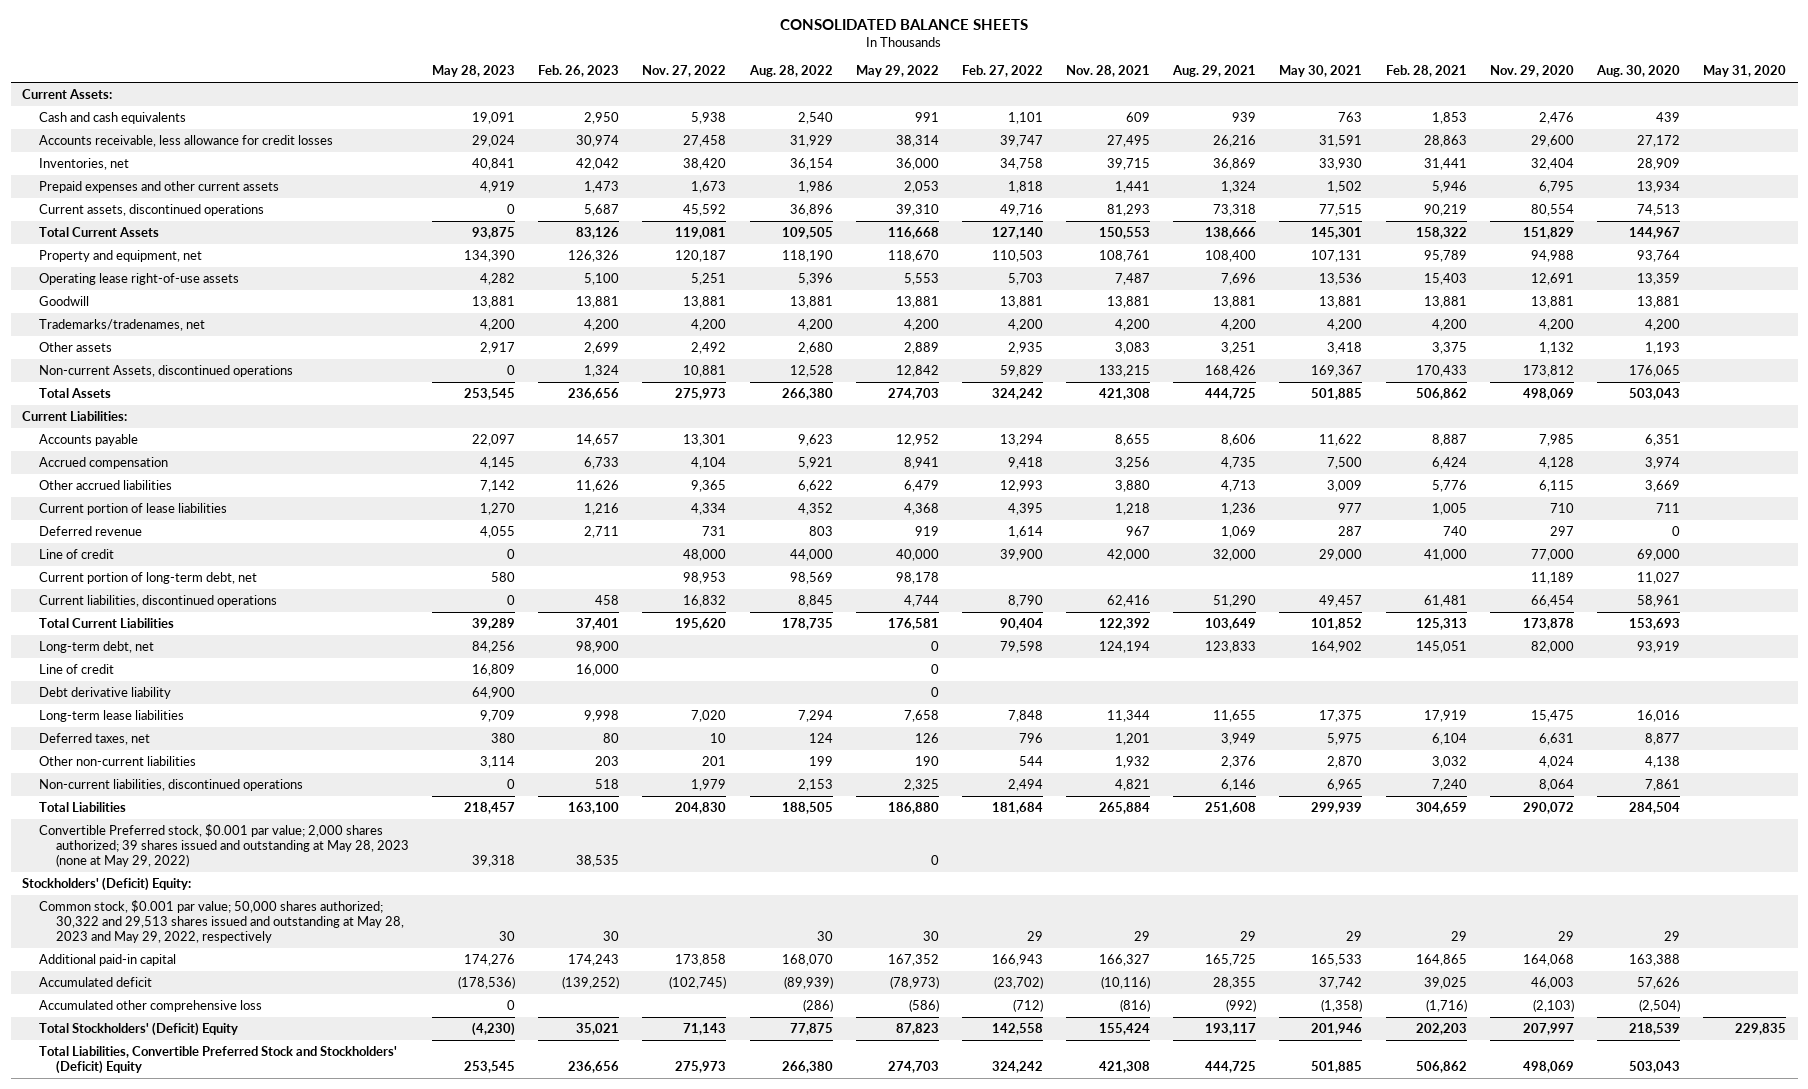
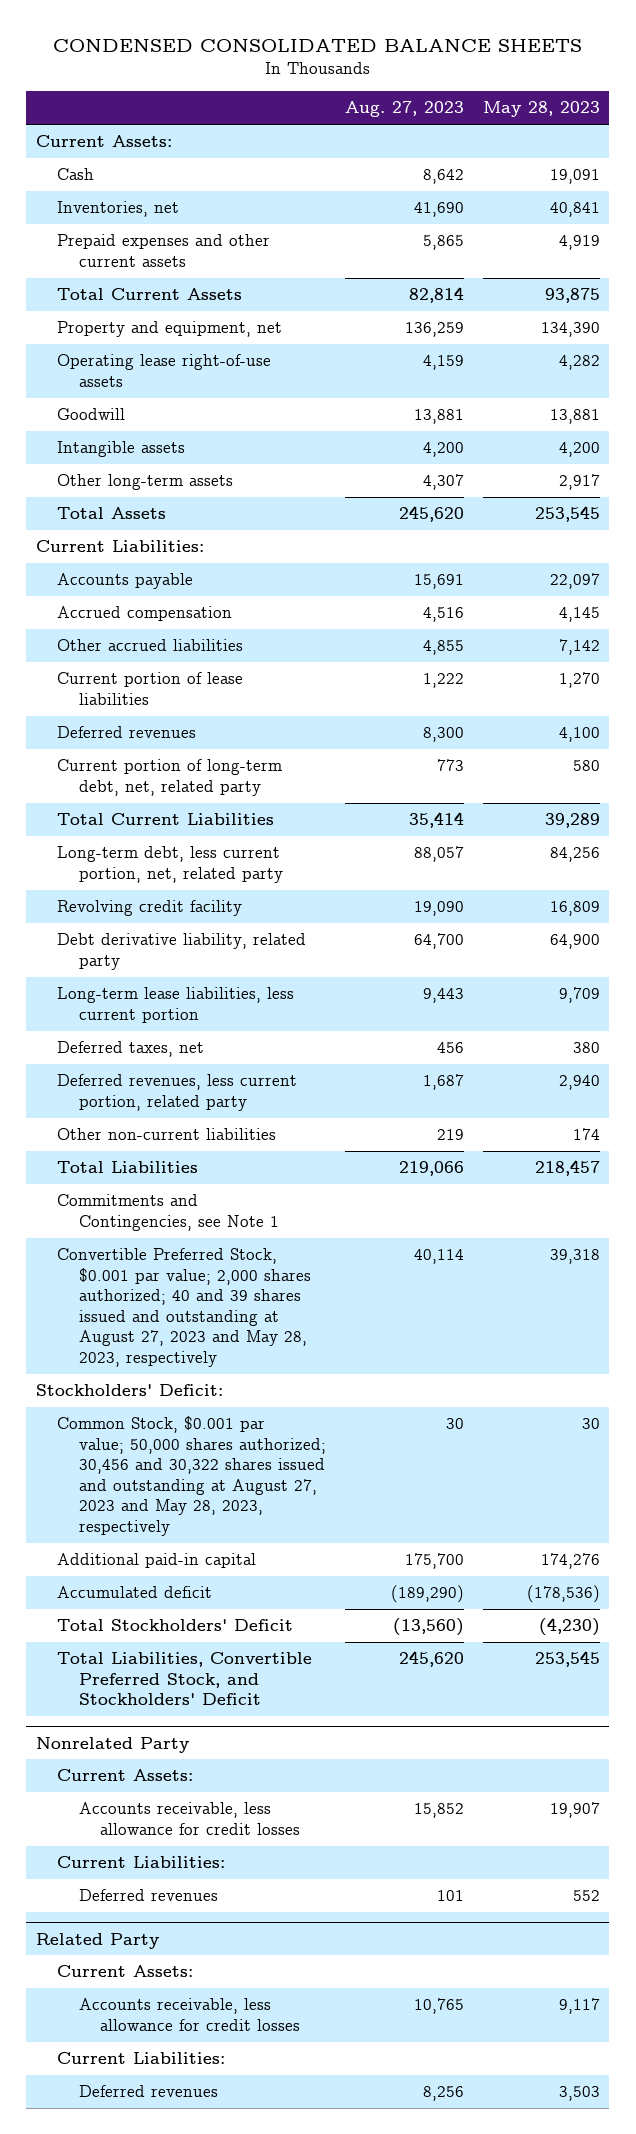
[780,18,1029,30] CONSOLIDATED BALANCE SHEETS -> [52,38,582,52] CONDENSED CONSOLIDATED BALANCE SHEETS
[538,65,620,78] Feb. 26, 2023 -> none
[642,65,727,78] Nov. 27, 2022 -> none
[748,65,833,78] Aug. 28, 2022 -> none
[855,65,939,78] May 29, 2022 -> none
[961,65,1043,78] Feb. 27, 2022 -> none
[1066,65,1151,78] Nov. 28, 2021 -> none
[1172,65,1257,78] Aug. 29, 2021 -> none
[1279,65,1363,78] May 30, 2021 -> none
[1385,65,1467,78] Feb. 28, 2021 -> none
[1489,65,1574,78] Nov. 29, 2020 -> none
[1595,65,1680,78] Aug. 30, 2020 -> none
[1702,65,1786,78] May 31, 2020 -> none
none -> [344,101,464,118] Aug. 27, 2023
[39,134,334,147] Accounts receivable, less allowance for credit losses -> none
[39,111,187,124] Cash and cash equivalents -> [57,168,95,181] Cash
[39,203,265,216] Current assets, discontinued operations -> none
[39,318,206,331] Trademarks/tradenames, net -> none
[39,364,294,377] Non-current Assets, discontinued operations -> none
none -> [57,441,186,458] Intangible assets
[39,341,113,352] Other assets -> [57,474,234,491] Other long-term assets
[39,548,115,559] Line of credit -> none
[39,594,278,607] Current liabilities, discontinued operations -> none
[39,525,143,536] Deferred revenue -> [57,726,197,739] Deferred revenues
[480,525,516,538] 4,055 -> [558,727,600,743] 4,100
[39,571,258,584] Current portion of long-term debt, net -> [57,759,283,796] Current portion of long-term debt, net, related party
[39,640,155,653] Long-term debt, net -> [57,846,283,883] Long-term debt, less current portion, net, related party
[39,663,115,674] Line of credit -> [57,900,243,917] Revolving credit facility
[39,686,172,699] Debt derivative liability -> [57,933,307,970] Debt derivative liability, related party
[39,709,185,722] Long-term lease liabilities -> [57,987,295,1023] Long-term lease liabilities, less current portion
[39,778,304,791] Non-current liabilities, discontinued operations -> none
none -> [57,1074,298,1111] Deferred revenues, less current portion, related party
[480,755,516,768] 3,114 -> [572,1128,600,1141] 174
none -> [57,1194,279,1231] Commitments and Contingencies, see Note 1
[39,823,410,868] Convertible Preferred stock, $0.001 par value; 2,000 shares authorized; 39 shares issued and outstanding at May 28, 2023 (none at May 29, 2022) -> [57,1248,311,1367] Convertible Preferred Stock, $0.001 par value; 2,000 shares authorized; 40 and 39 shares issued and outstanding at August 27, 2023 and May 28, 2023, respectively
[22,876,192,891] Stockholders' (Deficit) Equity: -> [35,1384,223,1397] Stockholders' Deficit:
[39,899,405,944] Common stock, $0.001 par value; 50,000 shares authorized; 30,322 and 29,513 shares issued and outstanding at May 28, 2023 and May 29, 2022, respectively -> [57,1416,326,1536] Common Stock, $0.001 par value; 50,000 shares authorized; 30,456 and 30,322 shares issued and outstanding at August 27, 2023 and May 28, 2023, respectively
[39,999,263,1012] Accumulated other comprehensive loss -> none
[39,1021,239,1036] Total Stockholders' (Deficit) Equity -> [57,1619,294,1632] Total Stockholders' Deficit
[39,1045,398,1075] Total Liabilities, Convertible Preferred Stock and Stockholders' (Deficit) Equity -> [57,1652,313,1706] Total Liabilities, Convertible Preferred Stock, and Stockholders' Deficit
none -> [35,1736,189,1753] Nonrelated Party
none -> [57,1769,194,1782] Current Assets:
none -> [78,1802,301,1835] Accounts receivable, less allowance for credit losses
none -> [57,1856,226,1869] Current Liabilities:
none -> [78,1889,218,1902] Deferred revenues
none -> [35,1932,159,1949] Related Party
none -> [57,1965,194,1978] Current Assets:
none -> [78,1998,301,2031] Accounts receivable, less allowance for credit losses
none -> [57,2052,226,2065] Current Liabilities:
none -> [78,2085,218,2098] Deferred revenues

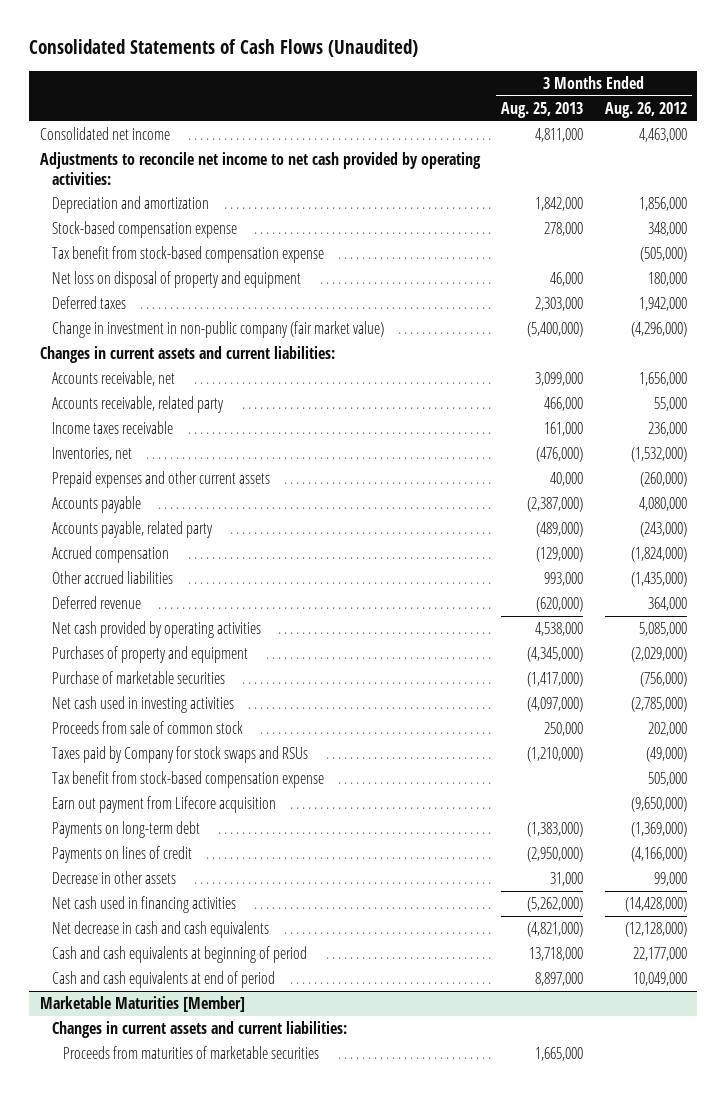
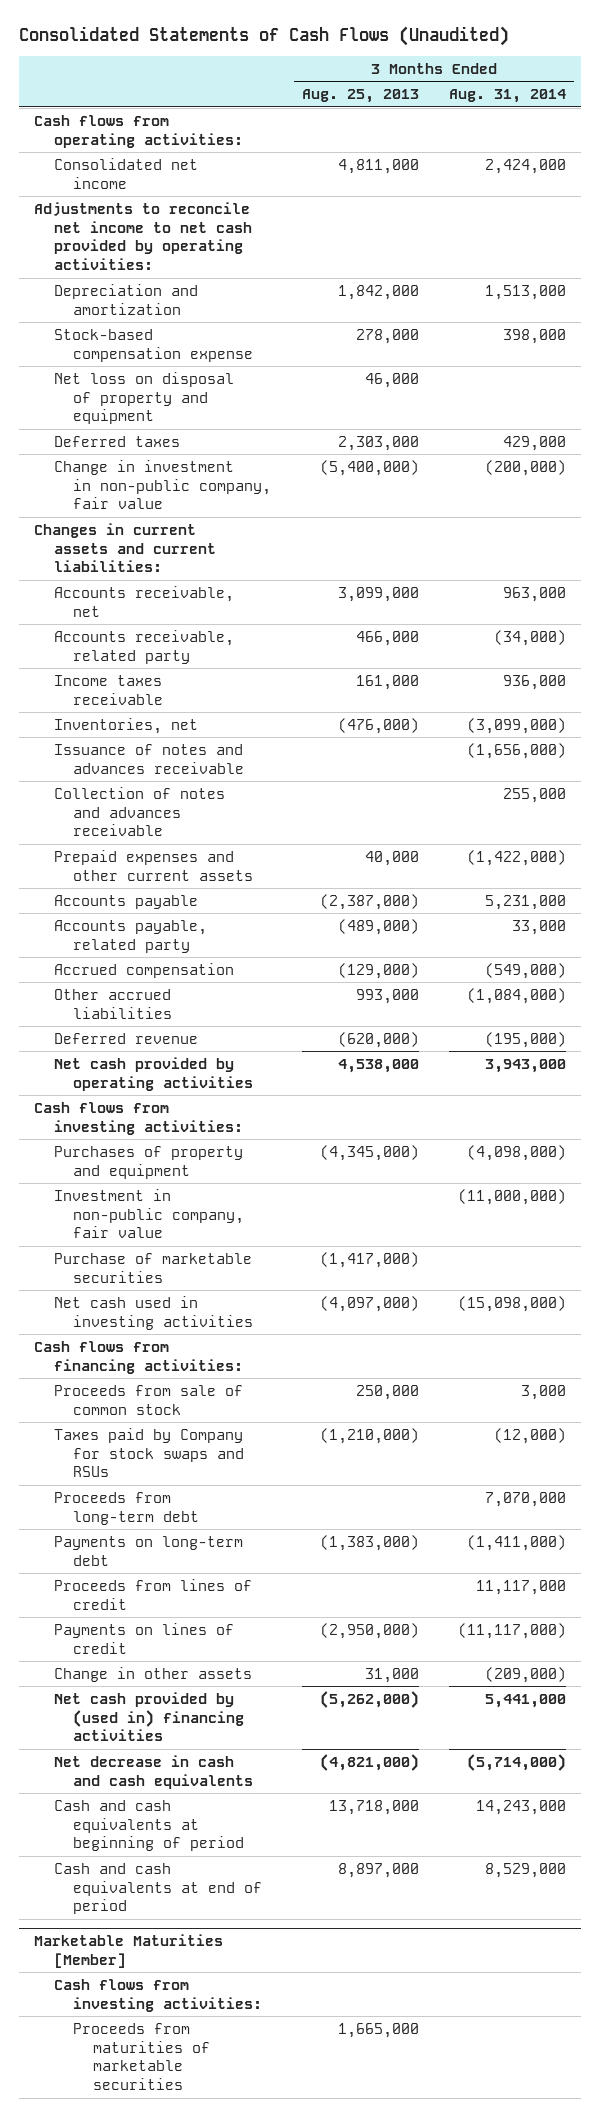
[604,101,687,118] Aug. 26, 2012 -> none
none -> [449,88,567,103] Aug. 31, 2014
none -> [33,114,243,148] Cash flows from operating activities:
[51,246,324,264] Tax benefit from stock-based compensation expense -> none
[51,321,384,339] Change in investment in non-public company (fair market value) -> [53,459,272,510] Change in investment in non-public company, fair value
none -> [53,743,245,774] Issuance of notes and advances receivable
none -> [53,786,225,837] Collection of notes and advances receivable
none -> [33,1101,243,1135] Cash flows from investing activities:
none -> [53,1188,245,1239] Investment in non-public company, fair value
none -> [33,1340,243,1374] Cash flows from financing activities:
[51,771,324,789] Tax benefit from stock-based compensation expense -> none
[51,796,276,814] Earn out payment from Lifecore acquisition -> none
none -> [53,1491,200,1525] Proceeds from long-term debt
none -> [53,1578,252,1610] Proceeds from lines of credit
[51,871,176,885] Decrease in other assets -> [53,1666,252,1682] Change in other assets
[51,896,236,914] Net cash used in financing activities -> [53,1691,245,1742] Net cash provided by (used in) financing activities
[51,1021,347,1039] Changes in current assets and current liabilities: -> none
none -> [53,1978,263,2012] Cash flows from investing activities:

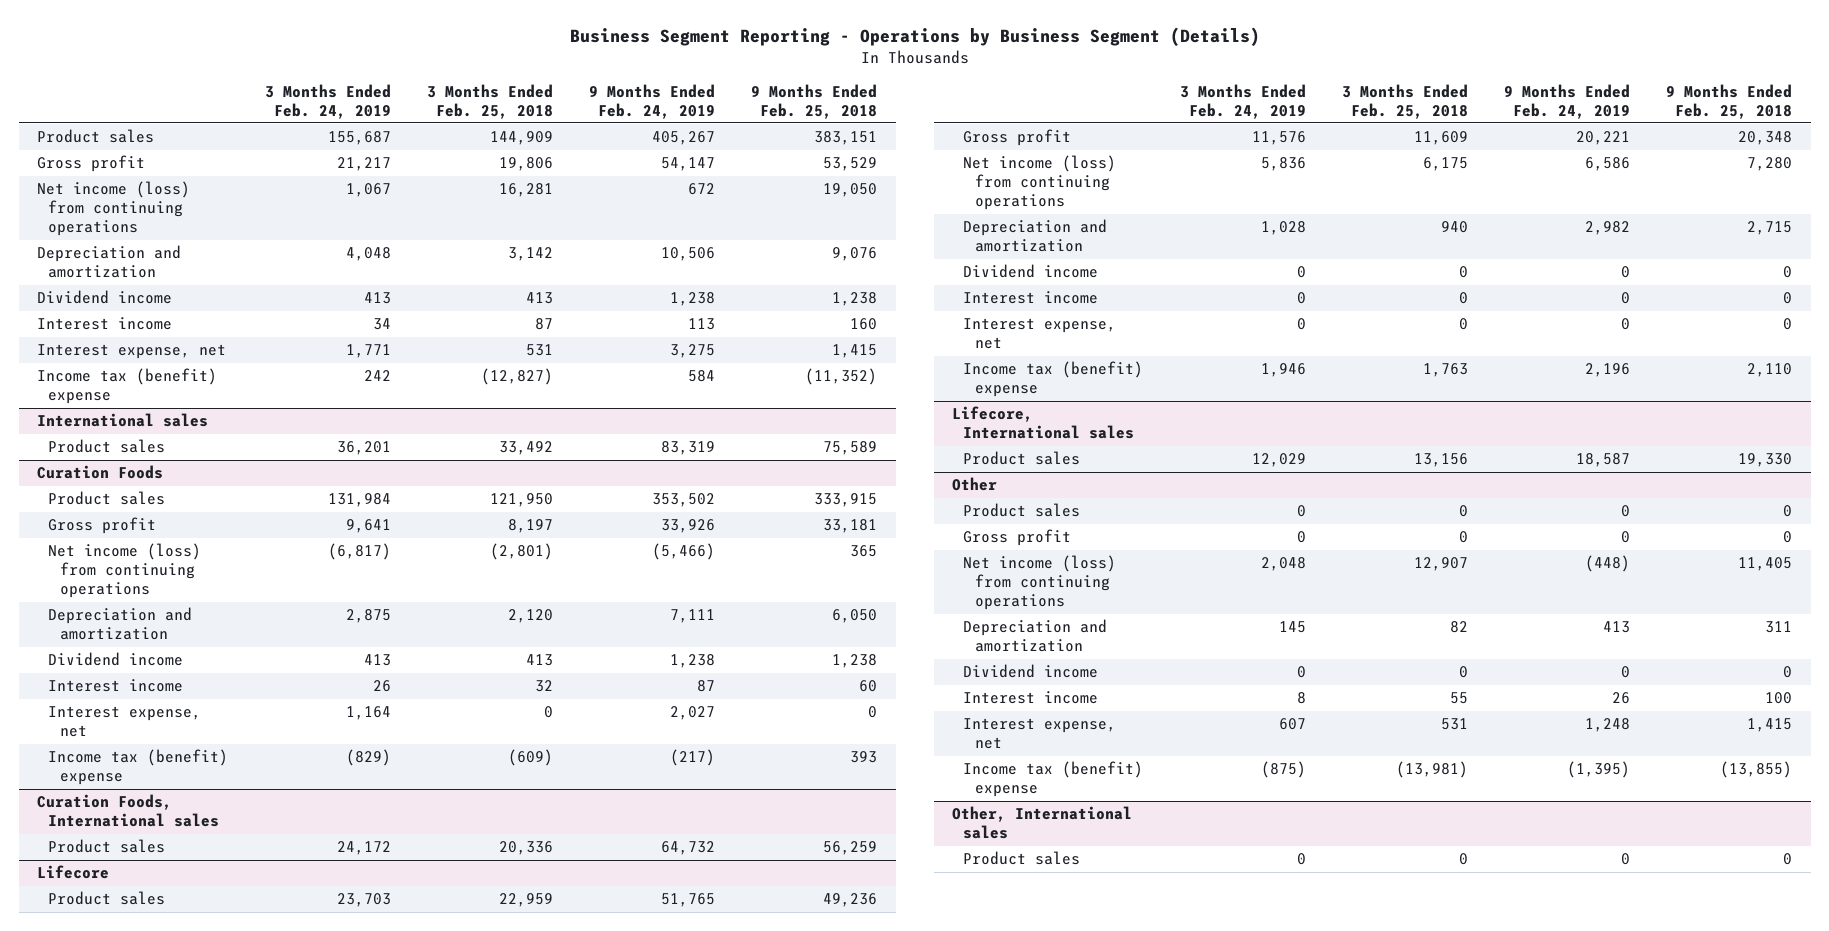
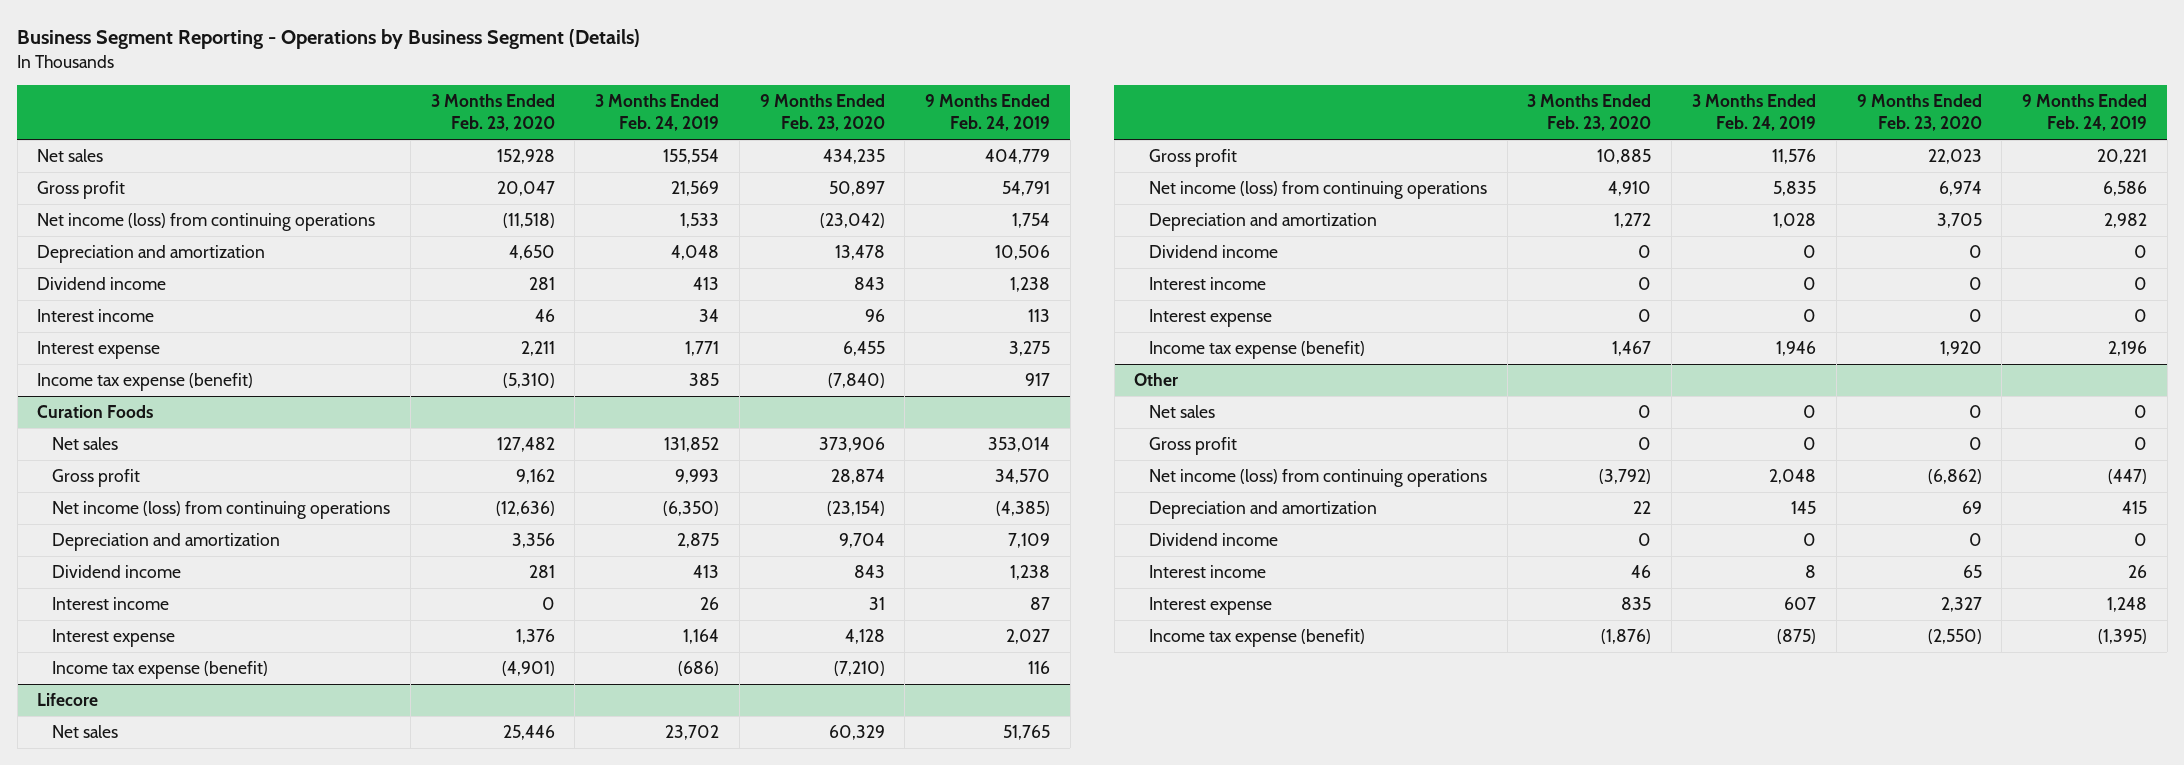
[426,83,553,119] 3 Months Ended Feb. 25, 2018 -> none
[751,83,878,119] 9 Months Ended Feb. 25, 2018 -> none
none -> [430,94,555,132] 3 Months Ended Feb. 23, 2020
none -> [759,94,885,132] 9 Months Ended Feb. 23, 2020
[36,129,154,144] Product sales -> [37,149,104,163] Net sales
[327,131,391,146] 155,687 -> [663,149,720,165] 155,554
[652,131,716,146] 405,267 -> [985,149,1051,165] 404,779
[336,157,391,172] 21,217 -> [671,181,720,197] 21,569
[661,157,716,172] 54,147 -> [1002,181,1051,197] 54,791
[345,183,391,198] 1,067 -> [680,213,720,229] 1,533
[688,183,716,196] 672 -> [1012,213,1051,229] 1,754
[36,413,208,428] International sales -> none
[48,439,166,454] Product sales -> none
[36,344,226,360] Interest expense, net -> [37,341,161,360] Interest expense
[36,368,217,405] Income tax (benefit) expense -> [37,373,254,392] Income tax expense (benefit)
[363,370,391,382] 242 -> [689,373,720,387] 385
[688,370,716,383] 584 -> [1025,373,1051,387] 917
[48,491,166,506] Product sales -> [52,437,119,451] Net sales
[327,493,391,508] 131,984 -> [664,437,720,453] 131,852
[652,493,716,508] 353,502 -> [988,437,1051,453] 353,014
[345,519,391,534] 9,641 -> [675,469,720,485] 9,993
[661,519,716,534] 33,926 -> [995,469,1051,485] 34,570
[327,543,391,561] (6,817) -> [663,501,720,517] (6,350)
[652,543,716,561] (5,466) -> [996,501,1051,517] (4,385)
[670,609,716,624] 7,111 -> [1008,533,1051,549] 7,109
[36,794,220,828] Curation Foods, International sales -> none
[48,839,166,854] Product sales -> none
[48,706,202,738] Interest expense, net -> [52,629,176,648] Interest expense
[48,749,229,786] Income tax (benefit) expense -> [52,661,269,680] Income tax expense (benefit)
[345,749,391,767] (829) -> [678,661,720,677] (686)
[670,749,716,767] (217) -> [1028,661,1051,675] 116
[48,891,166,906] Product sales -> [52,725,119,739] Net sales
[336,893,391,908] 23,703 -> [665,725,720,741] 23,702
[1260,157,1306,172] 5,836 -> [1773,181,1817,197] 5,835
[951,406,1135,440] Lifecore, International sales -> none
[963,451,1081,466] Product sales -> none
[963,318,1117,350] Interest expense, net -> [1148,309,1272,328] Interest expense
[963,361,1144,398] Income tax (benefit) expense -> [1148,341,1365,360] Income tax expense (benefit)
[963,503,1081,518] Product sales -> [1148,405,1215,419] Net sales
[1585,555,1631,573] (448) -> [2108,469,2148,485] (447)
[1603,621,1631,634] 413 -> [2122,501,2148,515] 415
[951,806,1132,840] Other, International sales -> none
[963,851,1081,866] Product sales -> none
[963,718,1117,750] Interest expense, net -> [1148,597,1272,616] Interest expense
[963,761,1144,798] Income tax (benefit) expense -> [1148,629,1365,648] Income tax expense (benefit)

